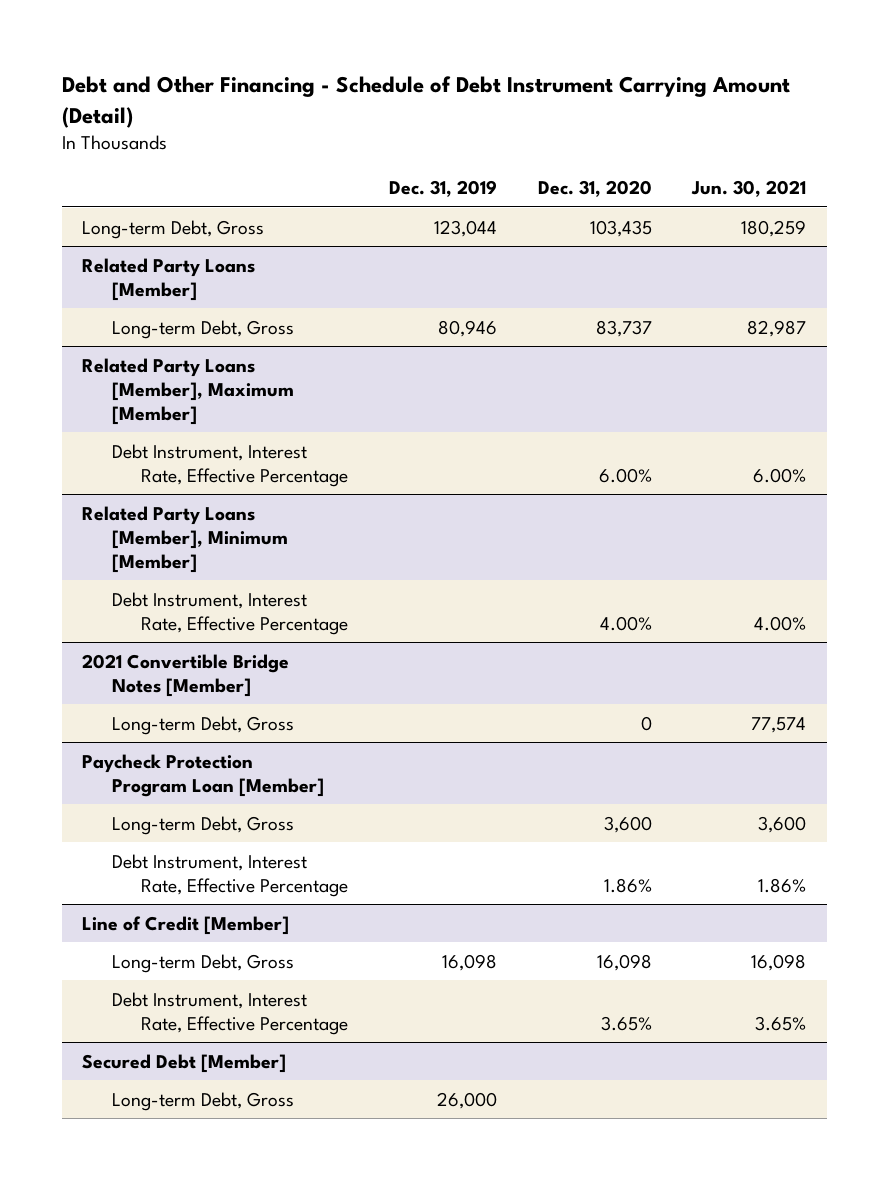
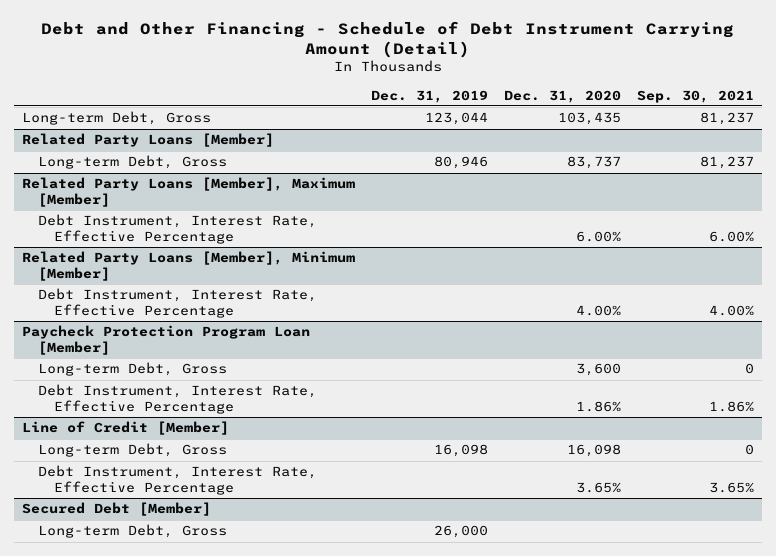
[691,180,807,198] Jun. 30, 2021 -> none
none -> [637,89,755,103] Sep. 30, 2021
[82,653,290,697] 2021 Convertible Bridge Notes [Member] -> none
[111,715,294,735] Long-term Debt, Gross -> none

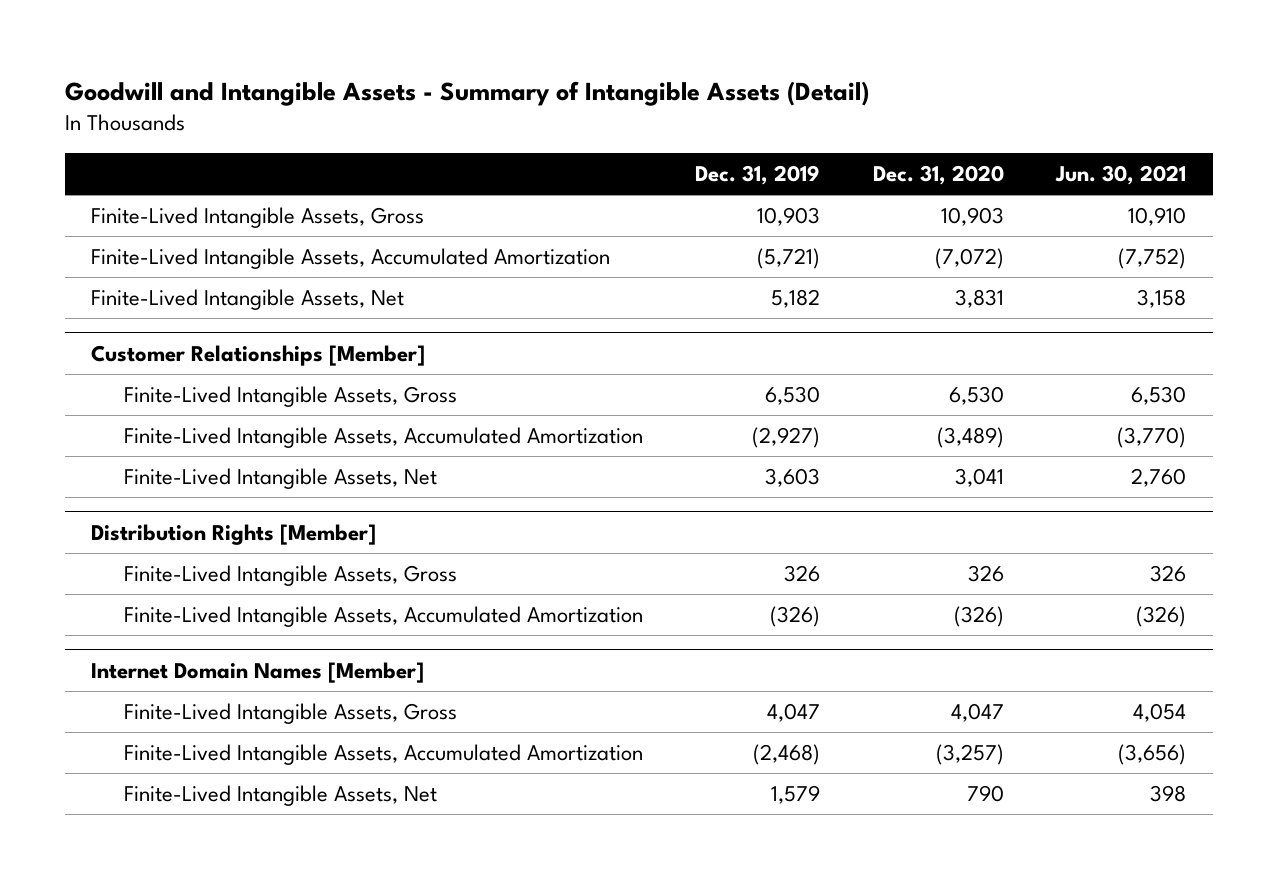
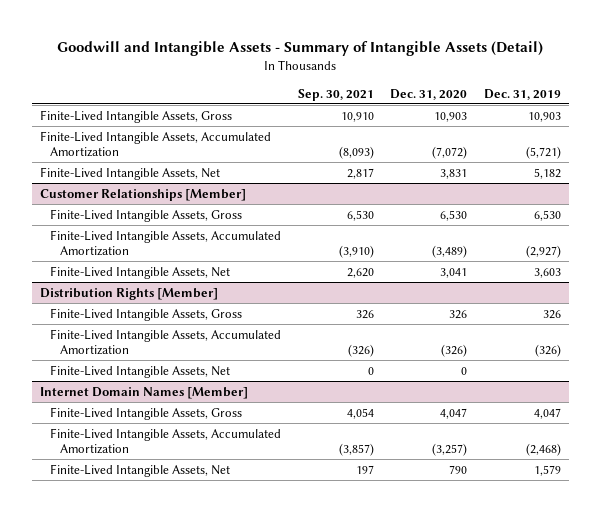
[1055,164,1187,185] Jun. 30, 2021 -> none
none -> [297,88,374,101] Sep. 30, 2021
none -> [50,364,231,378] Finite-Lived Intangible Assets, Net

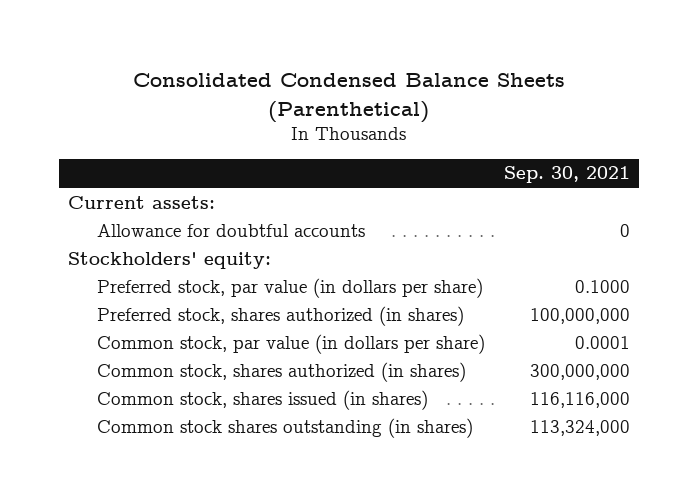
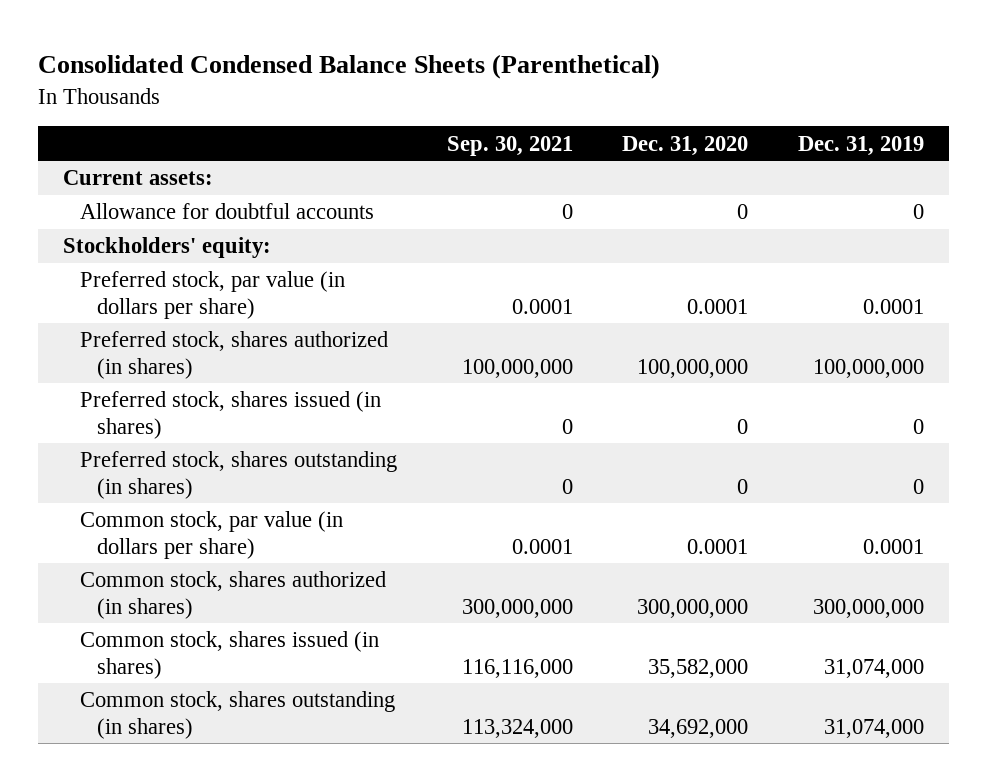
none -> [622,135,749,156] Dec. 31, 2020
none -> [798,135,925,156] Dec. 31, 2019
[574,279,630,293] 0.1000 -> [511,298,573,314] 0.0001
none -> [79,391,381,439] Preferred stock, shares issued (in shares)
none -> [79,451,397,499] Preferred stock, shares outstanding (in shares)
[97,417,474,438] Common stock shares outstanding (in shares) -> [79,691,395,739] Common stock, shares outstanding (in shares)

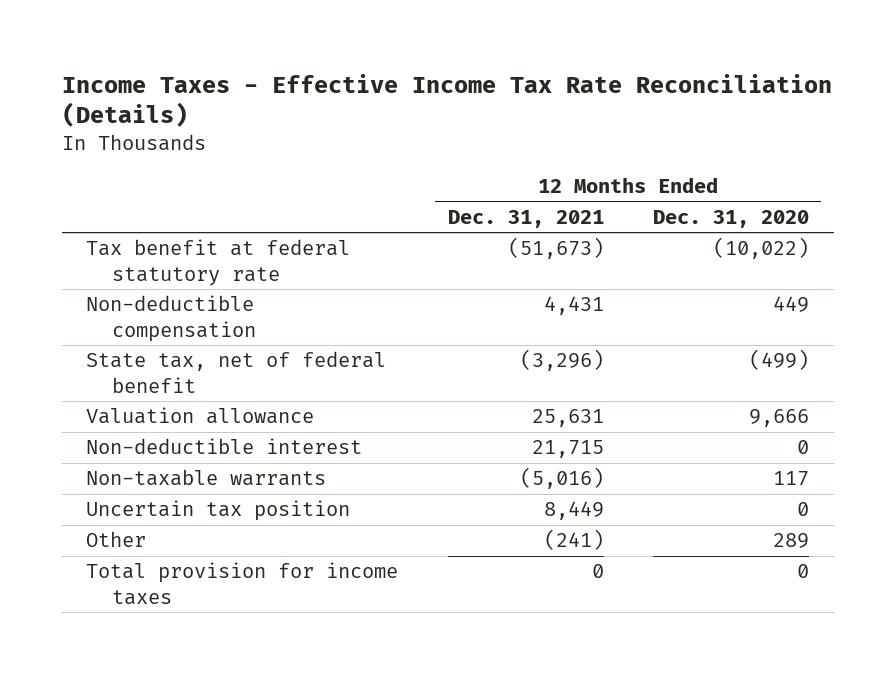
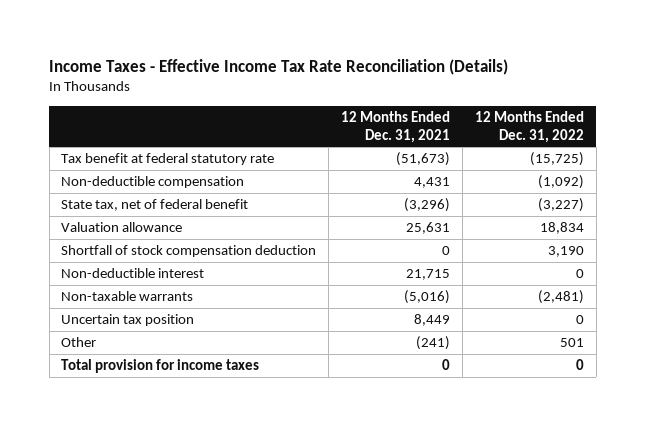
[653,209,810,228] Dec. 31, 2020 -> none
none -> [474,111,584,143] 12 Months Ended Dec. 31, 2022
none -> [61,245,317,258] Shortfall of stock compensation deduction

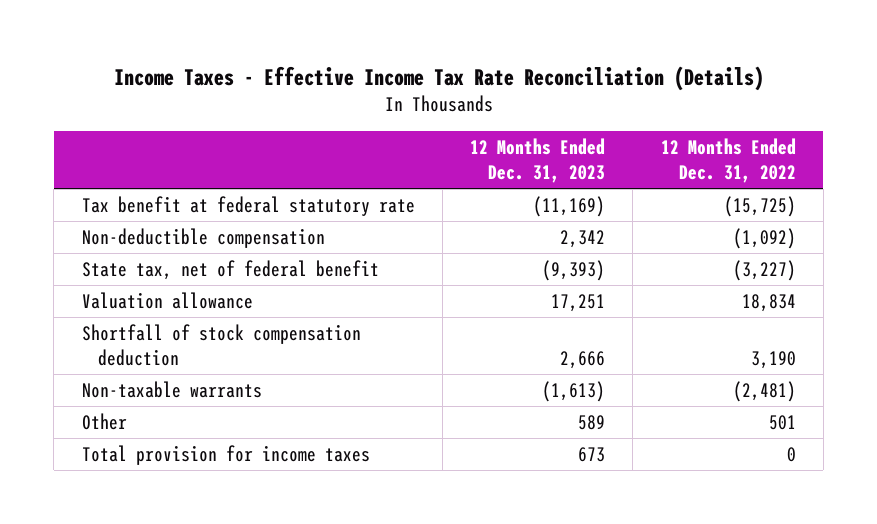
[341,111,451,143] 12 Months Ended Dec. 31, 2021 -> none
none -> [470,138,606,183] 12 Months Ended Dec. 31, 2023
[61,268,205,279] Non-deductible interest -> none
[61,314,195,327] Uncertain tax position -> none

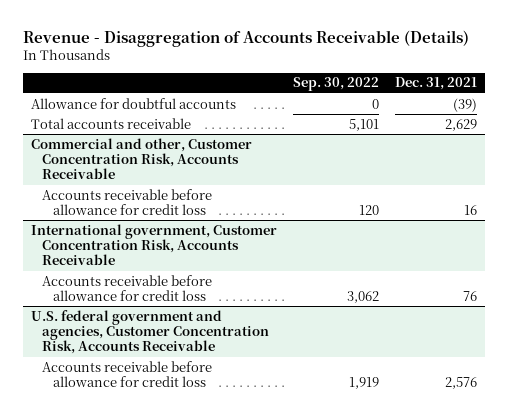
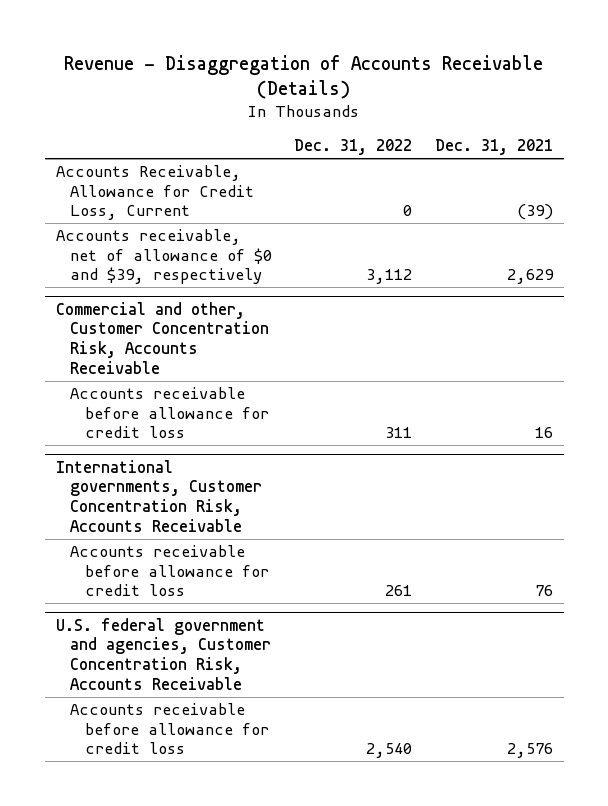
[293,77,380,92] Sep. 30, 2022 -> none
none -> [294,139,413,156] Dec. 31, 2022
[30,97,236,109] Allowance for doubtful accounts -> [55,165,255,221] Accounts Receivable, Allowance for Credit Loss, Current
[30,117,191,129] Total accounts receivable -> [55,229,273,285] Accounts receivable, net of allowance of $0 and $39, respectively
[30,223,277,266] International government, Customer Concentration Risk, Accounts Receivable -> [55,459,263,532] International governments, Customer Concentration Risk, Accounts Receivable

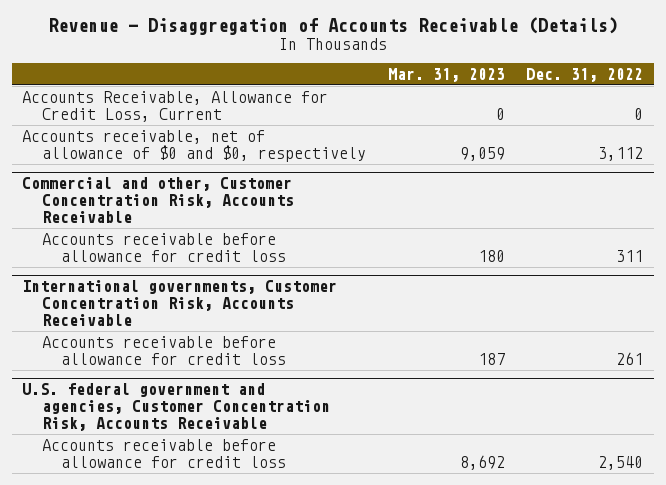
[434,139,553,156] Dec. 31, 2021 -> none
none -> [387,68,505,83] Mar. 31, 2023
[55,229,273,285] Accounts receivable, net of allowance of $0 and $39, respectively -> [22,129,366,162] Accounts receivable, net of allowance of $0 and $0, respectively

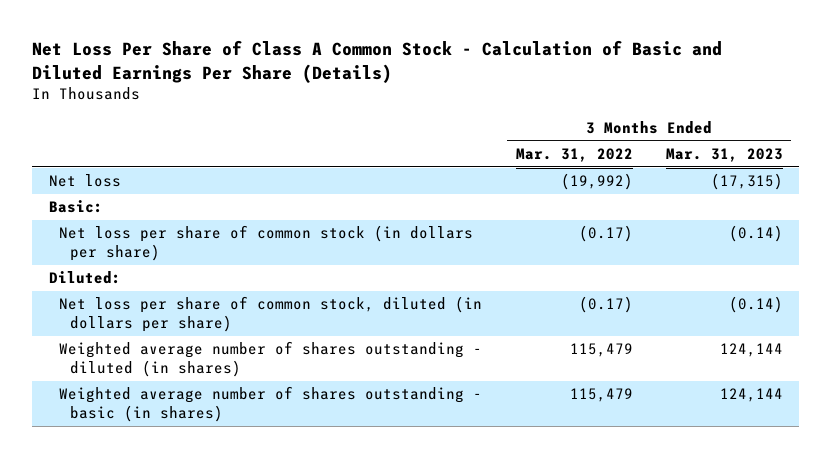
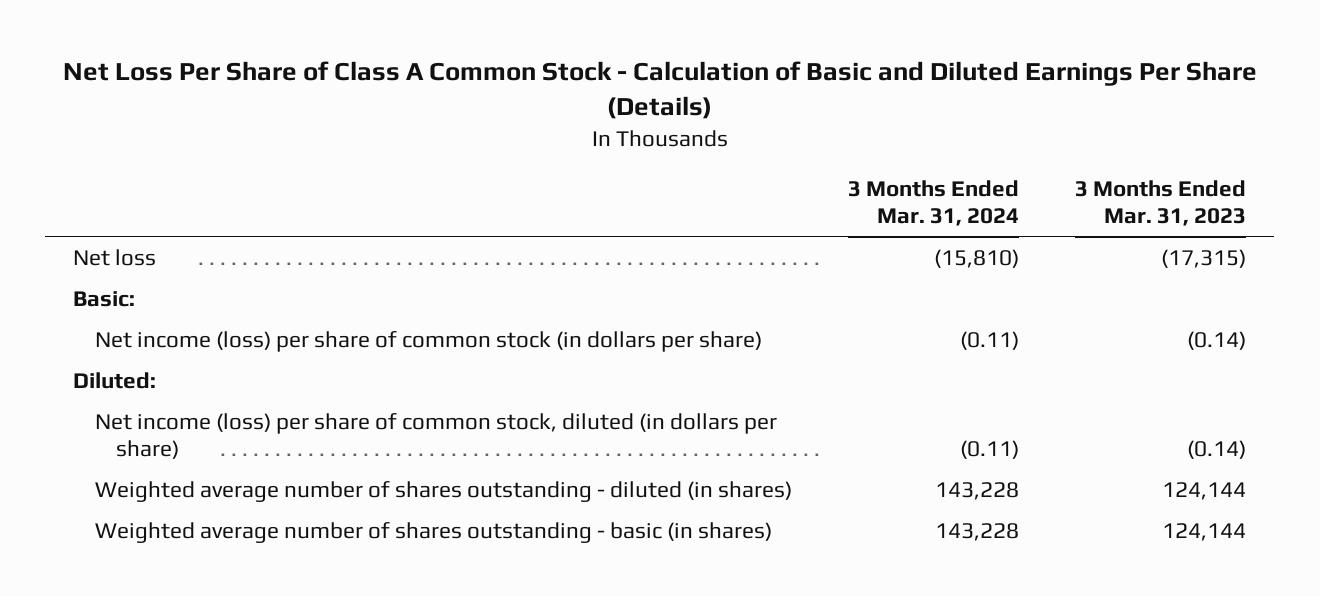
[515,147,633,162] Mar. 31, 2022 -> none
none -> [847,179,1019,227] 3 Months Ended Mar. 31, 2024
[59,225,474,261] Net loss per share of common stock (in dollars per share) -> [94,330,762,352] Net income (loss) per share of common stock (in dollars per share)
[59,296,483,332] Net loss per share of common stock, diluted (in dollars per share) -> [94,412,777,460] Net income (loss) per share of common stock, diluted (in dollars per share)

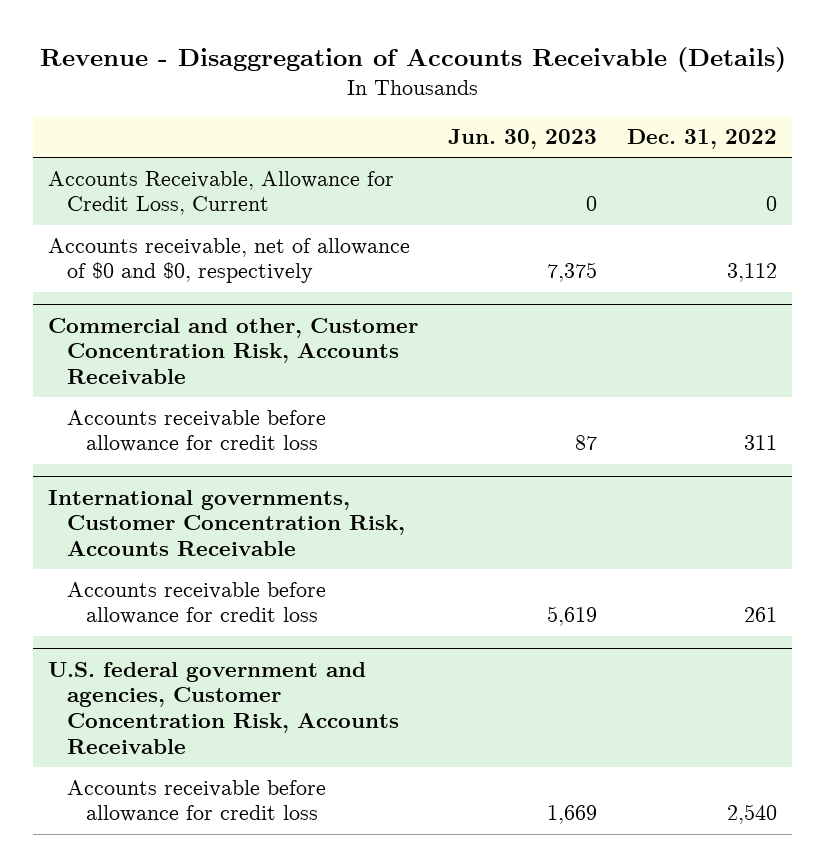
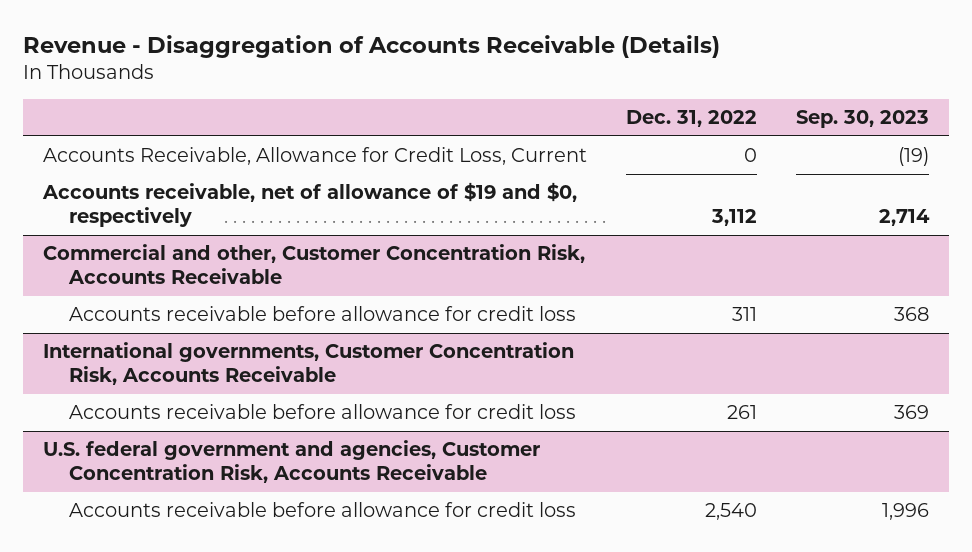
[448,129,598,150] Jun. 30, 2023 -> none
none -> [796,110,930,129] Sep. 30, 2023
[48,237,411,284] Accounts receivable, net of allowance of $0 and $0, respectively -> [41,182,577,228] Accounts receivable, net of allowance of $19 and $0, respectively

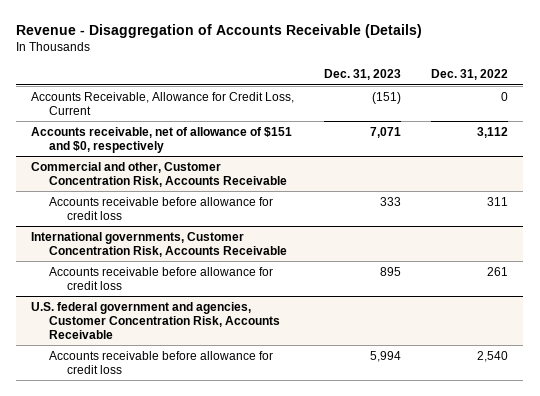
[796,110,930,129] Sep. 30, 2023 -> none
none -> [324,69,402,81] Dec. 31, 2023
[41,182,577,228] Accounts receivable, net of allowance of $19 and $0, respectively -> [31,126,293,153] Accounts receivable, net of allowance of $151 and $0, respectively

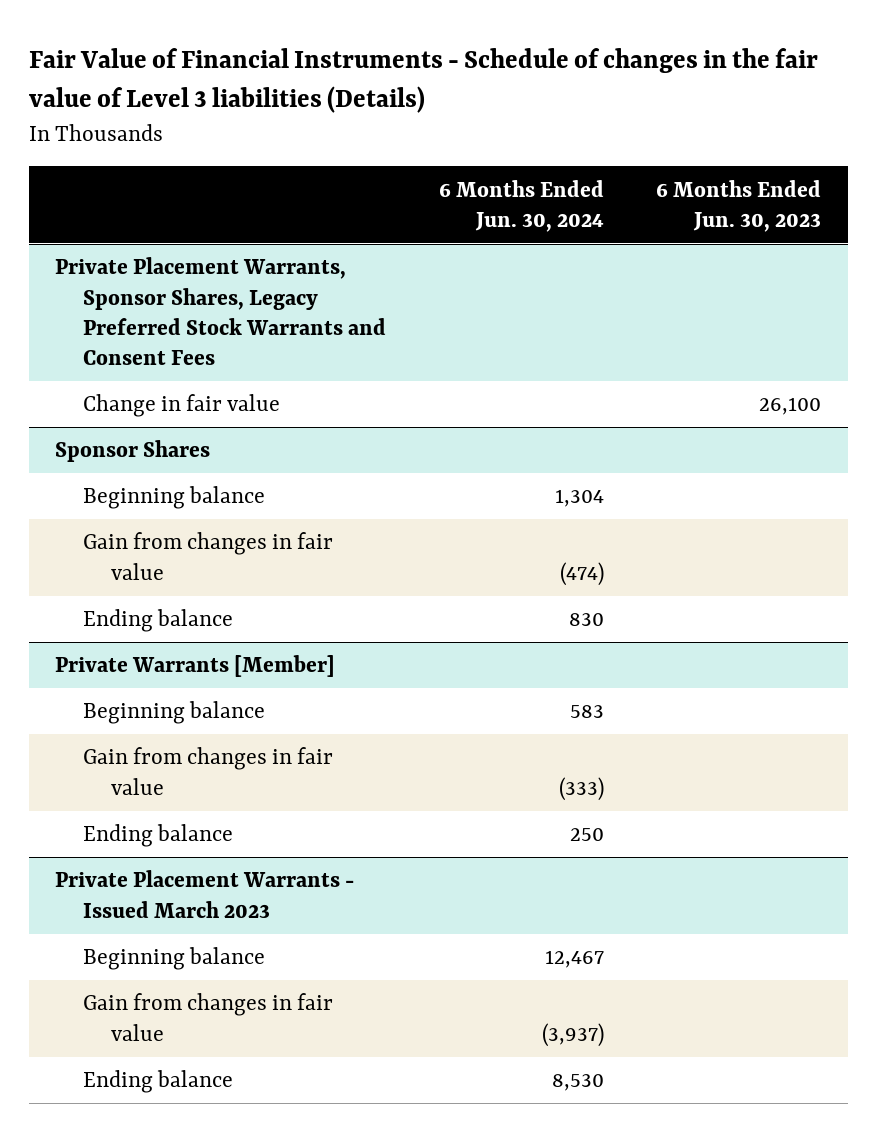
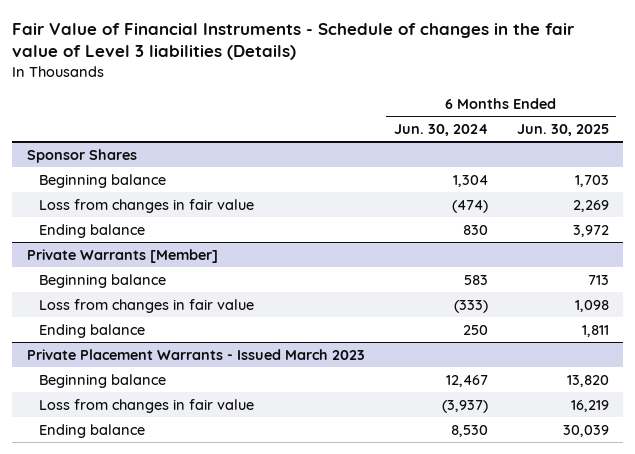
[656,179,822,232] 6 Months Ended Jun. 30, 2023 -> none
none -> [516,124,609,137] Jun. 30, 2025
[54,257,386,366] Private Placement Warrants, Sponsor Shares, Legacy Preferred Stock Warrants and Consent Fees -> none
[82,394,280,418] Change in fair value -> none
[82,532,333,580] Gain from changes in fair value -> [38,198,254,213] Loss from changes in fair value
[82,747,333,795] Gain from changes in fair value -> [38,298,254,313] Loss from changes in fair value
[82,993,333,1041] Gain from changes in fair value -> [38,398,254,413] Loss from changes in fair value

